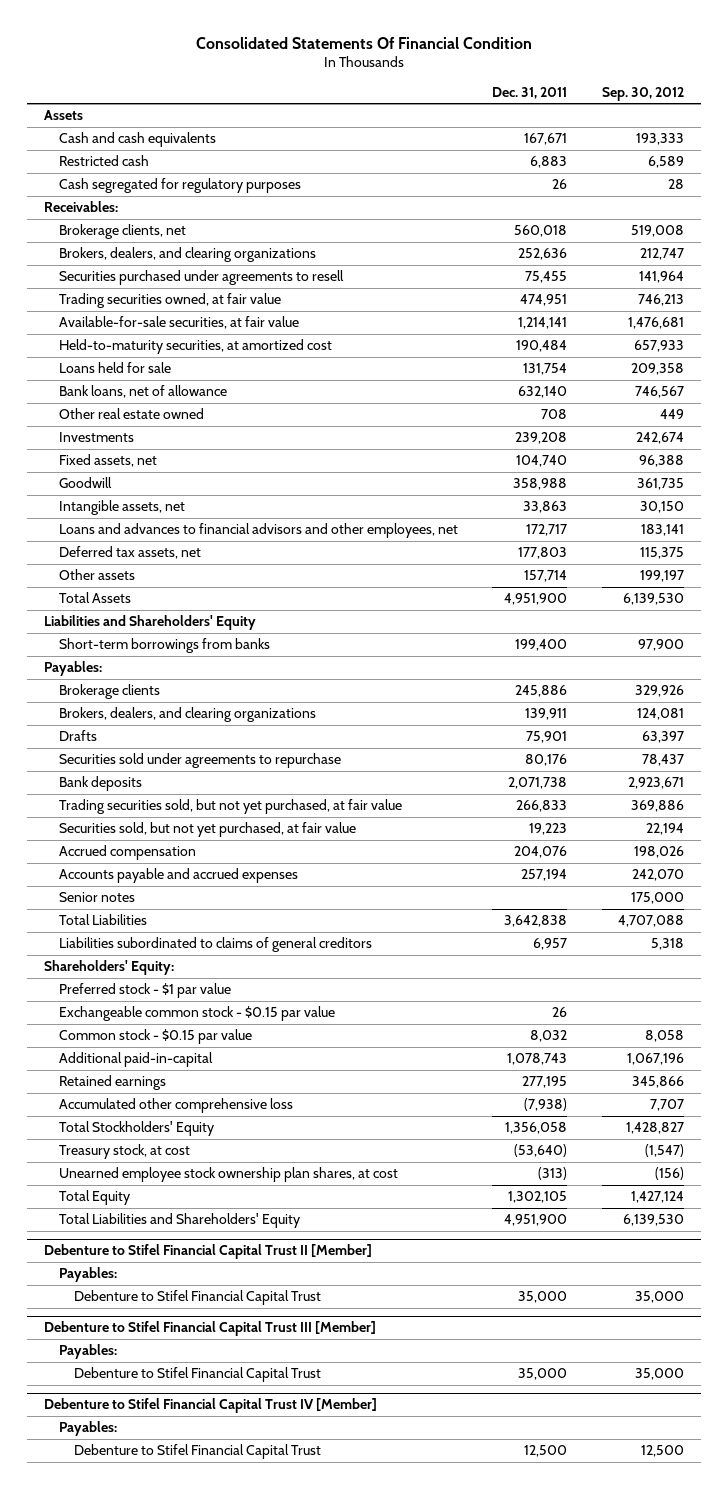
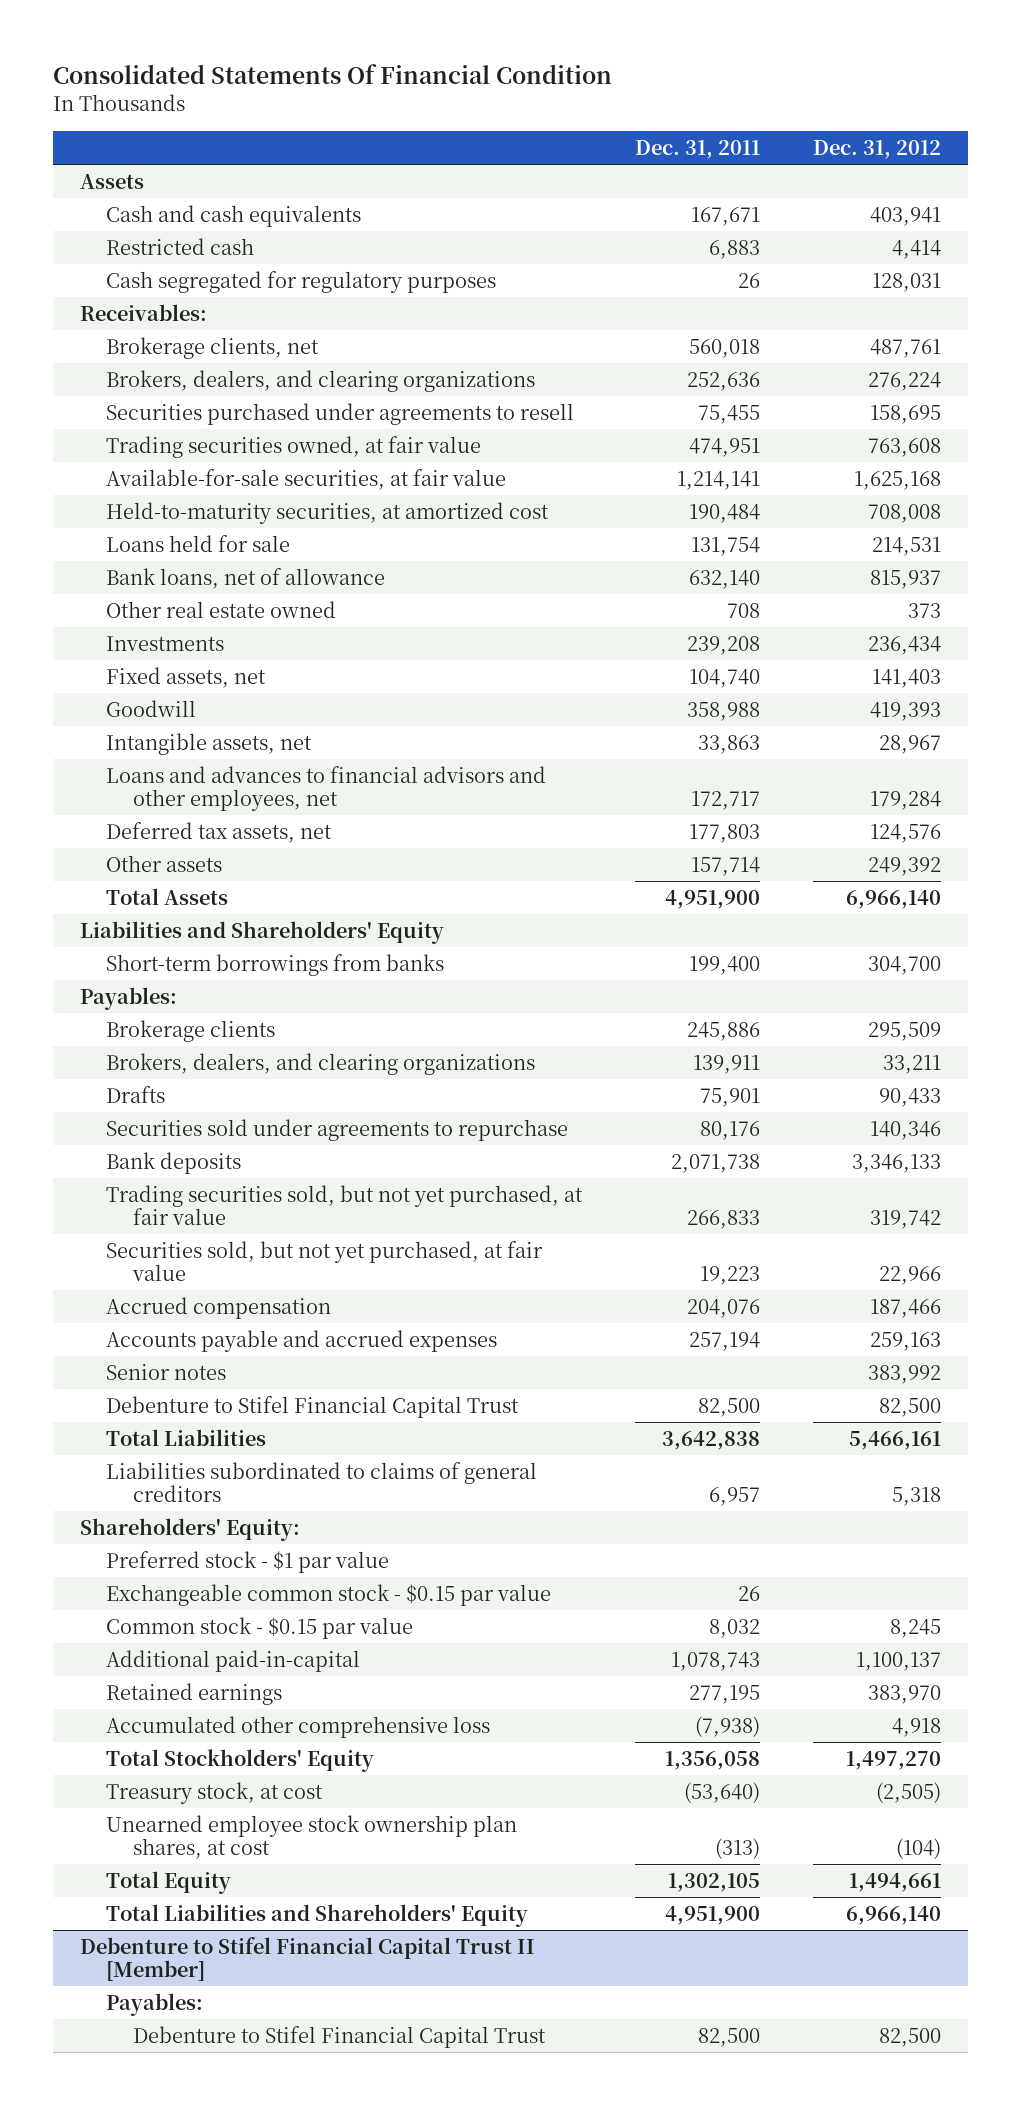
[601,87,684,102] Sep. 30, 2012 -> none
none -> [813,139,942,159] Dec. 31, 2012
none -> [106,1395,520,1418] Debenture to Stifel Financial Capital Trust
[44,1321,377,1337] Debenture to Stifel Financial Capital Trust III [Member] -> none
[58,1344,117,1360] Payables: -> none
[73,1367,321,1383] Debenture to Stifel Financial Capital Trust -> none
[44,1398,378,1414] Debenture to Stifel Financial Capital Trust IV [Member] -> none
[58,1421,117,1437] Payables: -> none
[73,1444,321,1460] Debenture to Stifel Financial Capital Trust -> none
[518,1291,568,1304] 35,000 -> [698,2027,761,2047] 82,500

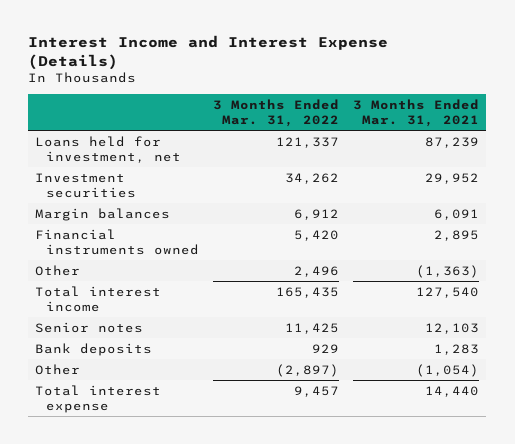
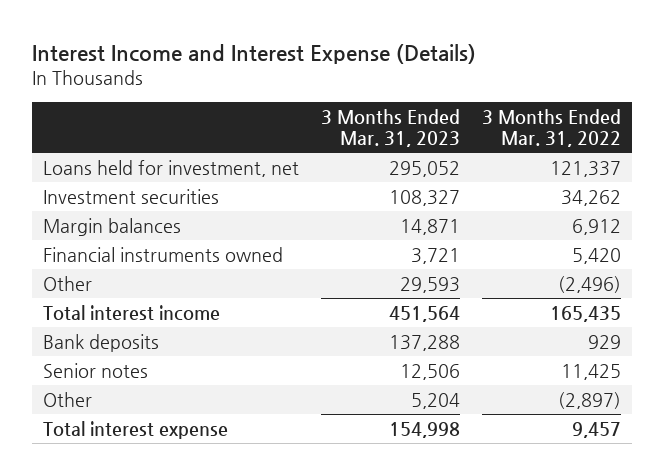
[353,98,480,127] 3 Months Ended Mar. 31, 2021 -> none
none -> [320,108,460,147] 3 Months Ended Mar. 31, 2023
[294,265,340,277] 2,496 -> [558,275,622,293] (2,496)
[35,321,144,333] Senior notes -> [42,362,148,378] Senior notes

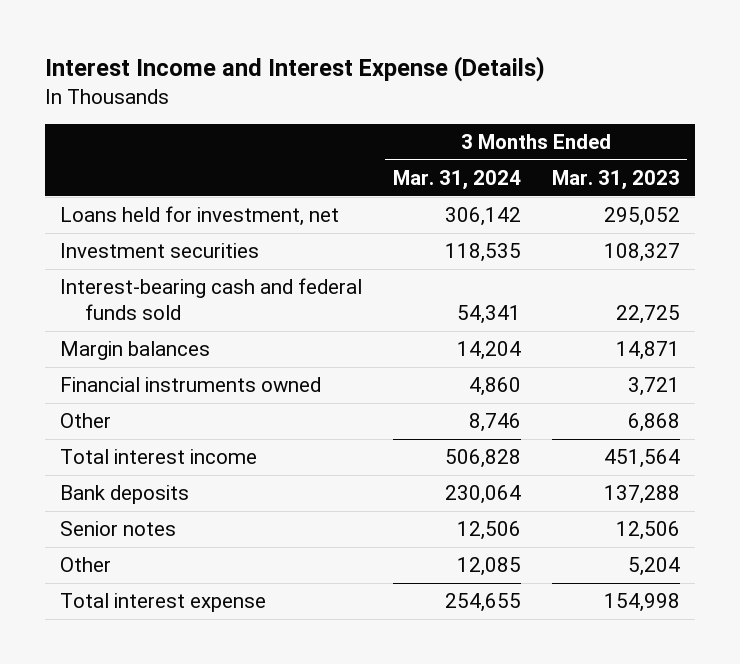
[482,108,622,147] 3 Months Ended Mar. 31, 2022 -> none
none -> [392,170,521,191] Mar. 31, 2024
none -> [60,278,363,320] Interest-bearing cash and federal funds sold
[399,276,460,293] 29,593 -> [627,413,680,433] 6,868

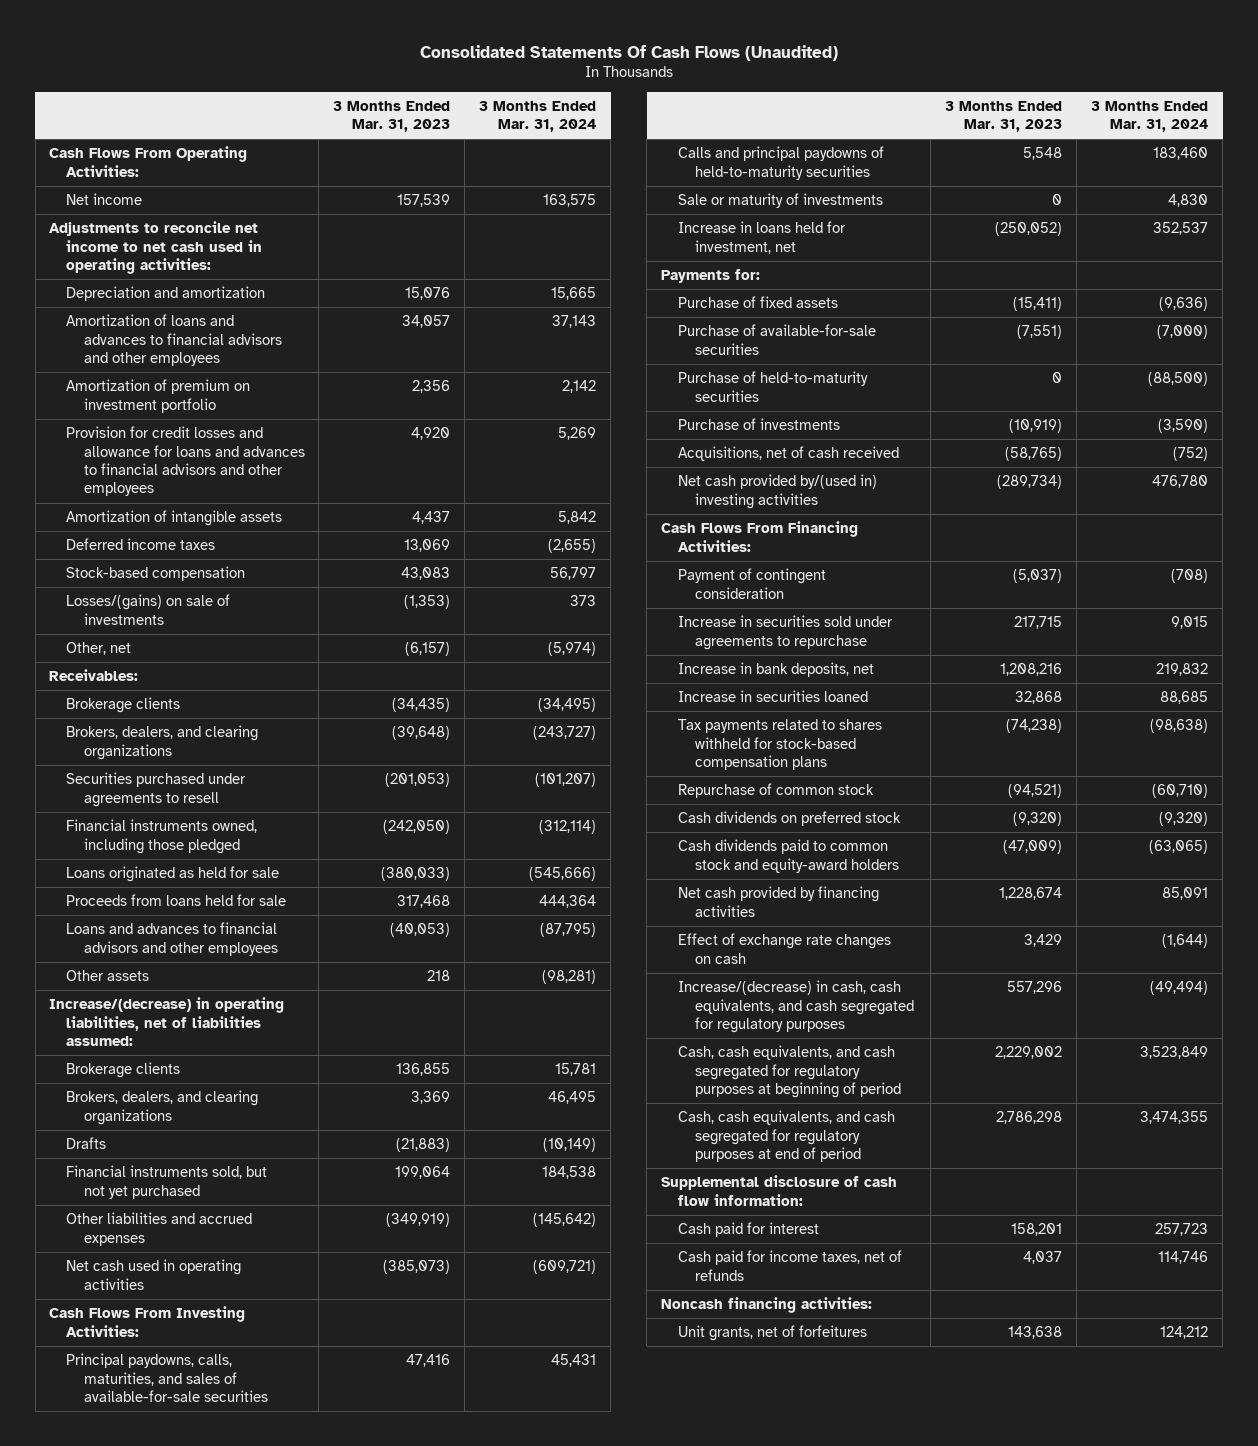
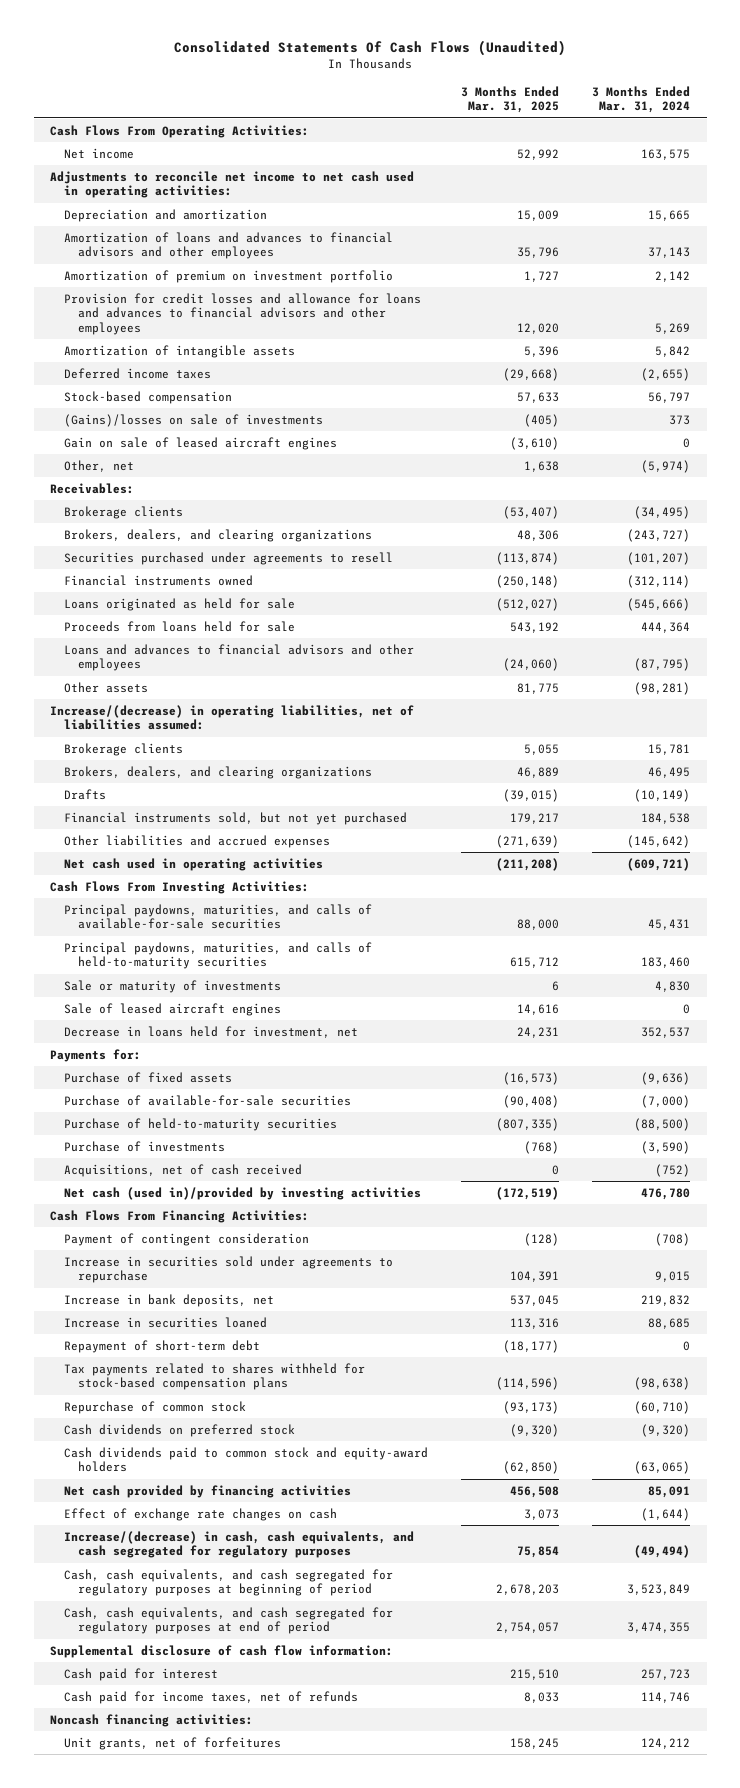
[333,100,451,133] 3 Months Ended Mar. 31, 2023 -> none
none -> [461,85,560,113] 3 Months Ended Mar. 31, 2025
[66,594,231,625] Losses/(gains) on sale of investments -> [64,413,324,427] (Gains)/losses on sale of investments
none -> [64,436,338,450] Gain on sale of leased aircraft engines
[66,819,258,854] Financial instruments owned, including those pledged -> [64,574,254,586] Financial instruments owned
[66,1353,268,1402] Principal paydowns, calls, maturities, and sales of available-for-sale securities -> [64,903,373,930] Principal paydowns, maturities, and calls of available-for-sale securities
[678,146,885,180] Calls and principal paydowns of held-to-maturity securities -> [64,941,373,970] Principal paydowns, maturities, and calls of held-to-maturity securities
none -> [64,1002,282,1016] Sale of leased aircraft engines
[678,221,847,254] Increase in loans held for investment, net -> [64,1025,359,1038] Decrease in loans held for investment, net
[678,474,878,509] Net cash provided by/(used in) investing activities -> [64,1186,422,1200] Net cash (used in)/provided by investing activities
none -> [64,1339,261,1353] Repayment of short-term debt

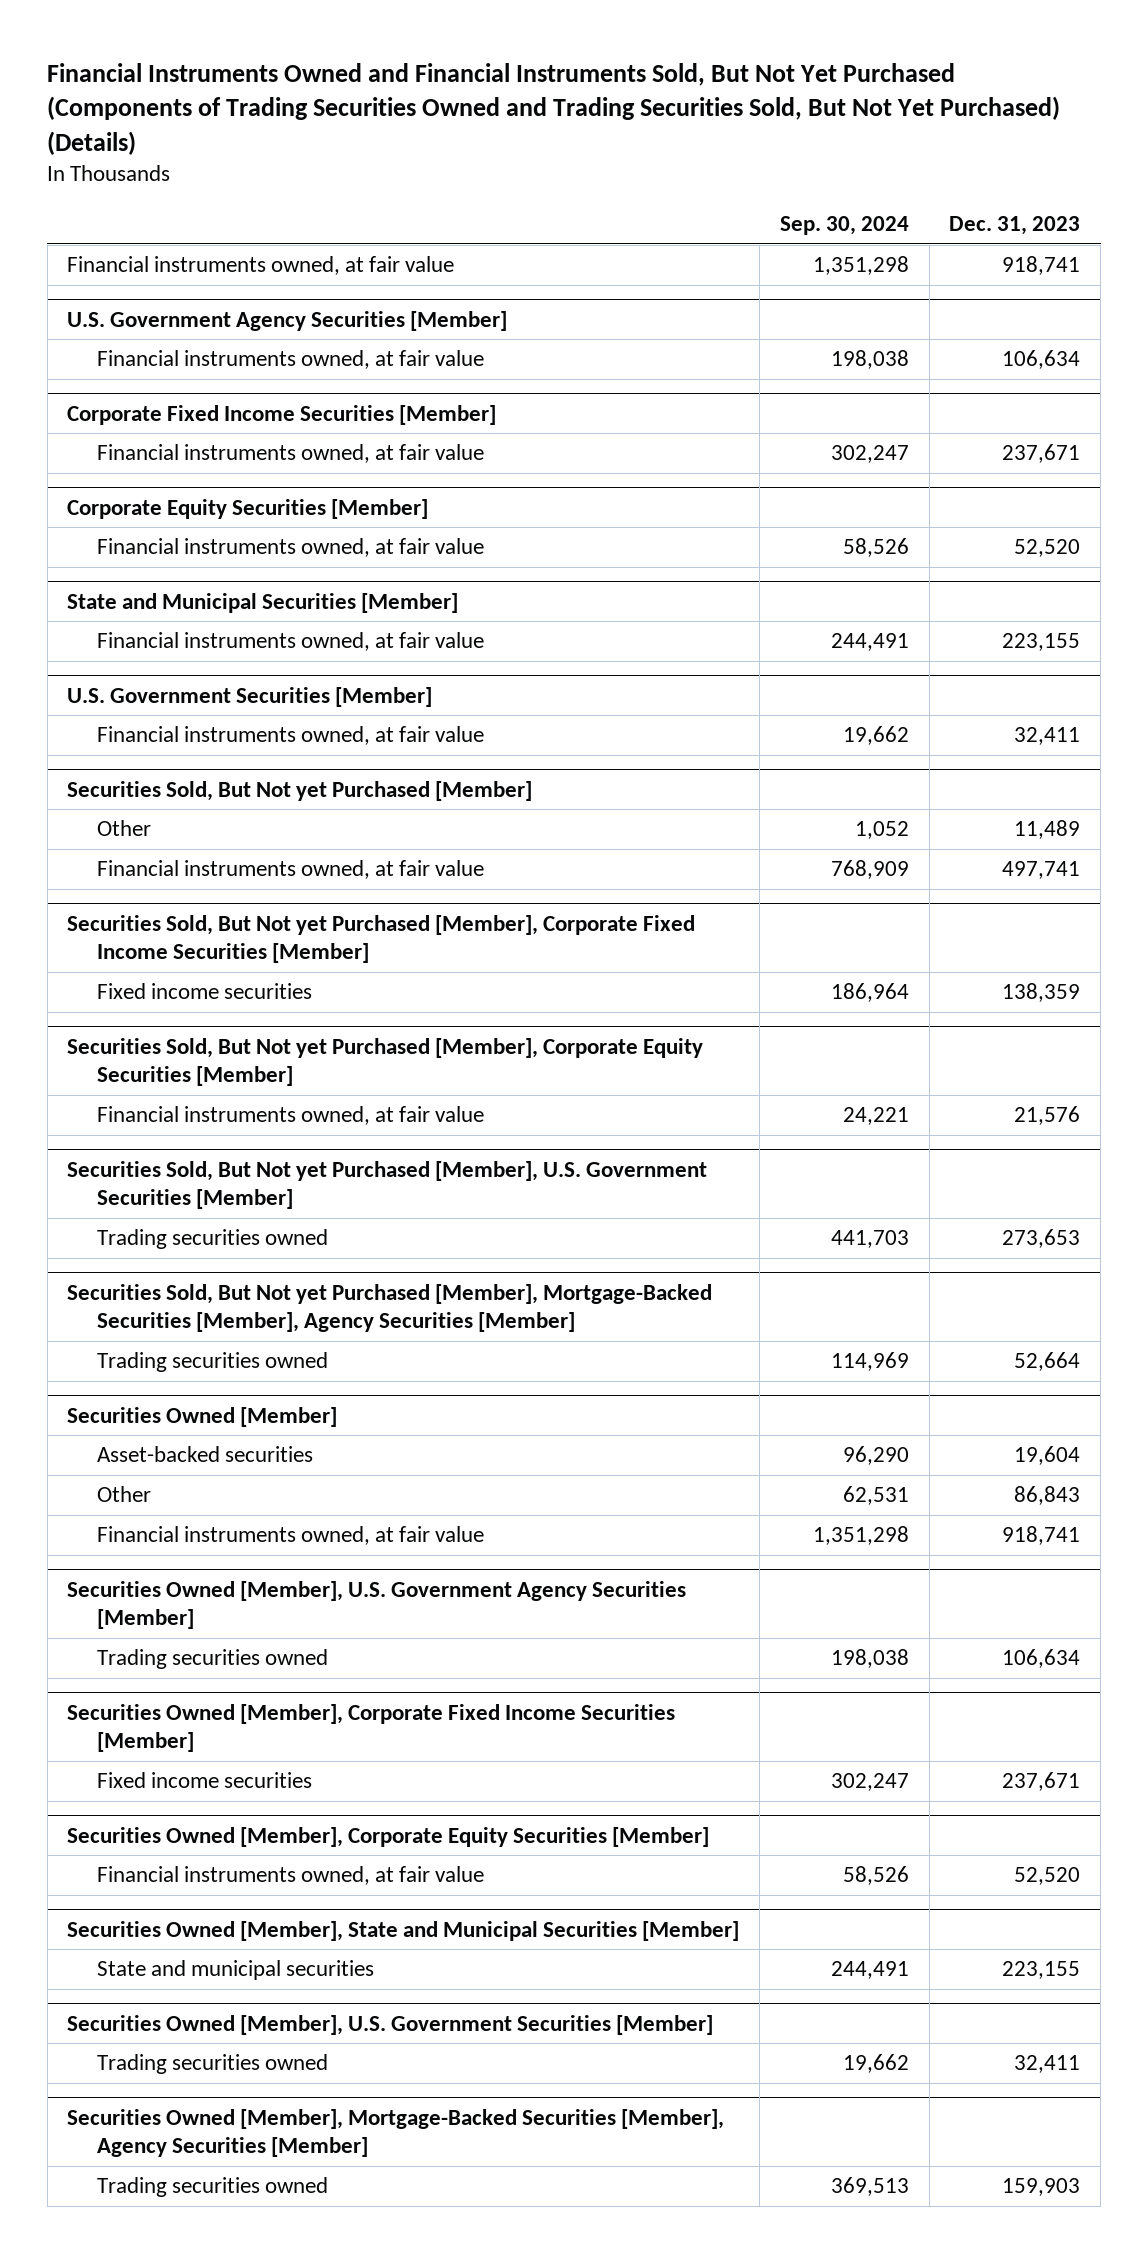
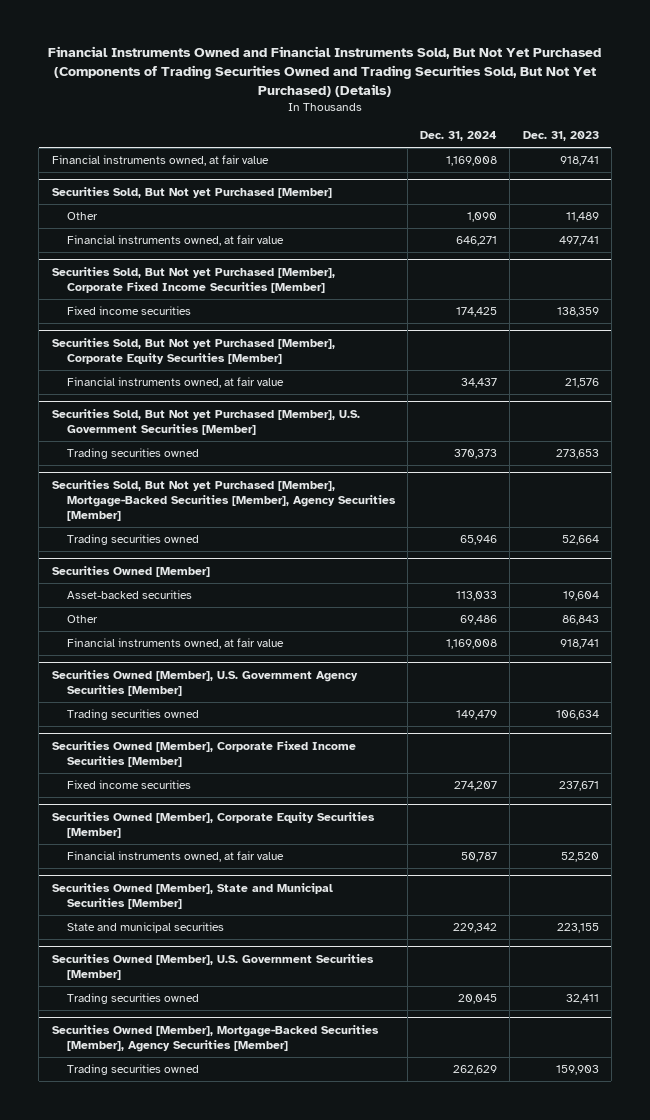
[779,215,909,235] Sep. 30, 2024 -> none
none -> [420,131,498,142] Dec. 31, 2024
[67,310,508,331] U.S. Government Agency Securities [Member] -> none
[97,350,485,370] Financial instruments owned, at fair value -> none
[67,404,497,425] Corporate Fixed Income Securities [Member] -> none
[97,444,485,464] Financial instruments owned, at fair value -> none
[67,498,429,519] Corporate Equity Securities [Member] -> none
[97,538,485,558] Financial instruments owned, at fair value -> none
[67,592,459,613] State and Municipal Securities [Member] -> none
[97,632,485,652] Financial instruments owned, at fair value -> none
[67,686,433,707] U.S. Government Securities [Member] -> none
[97,726,485,746] Financial instruments owned, at fair value -> none

